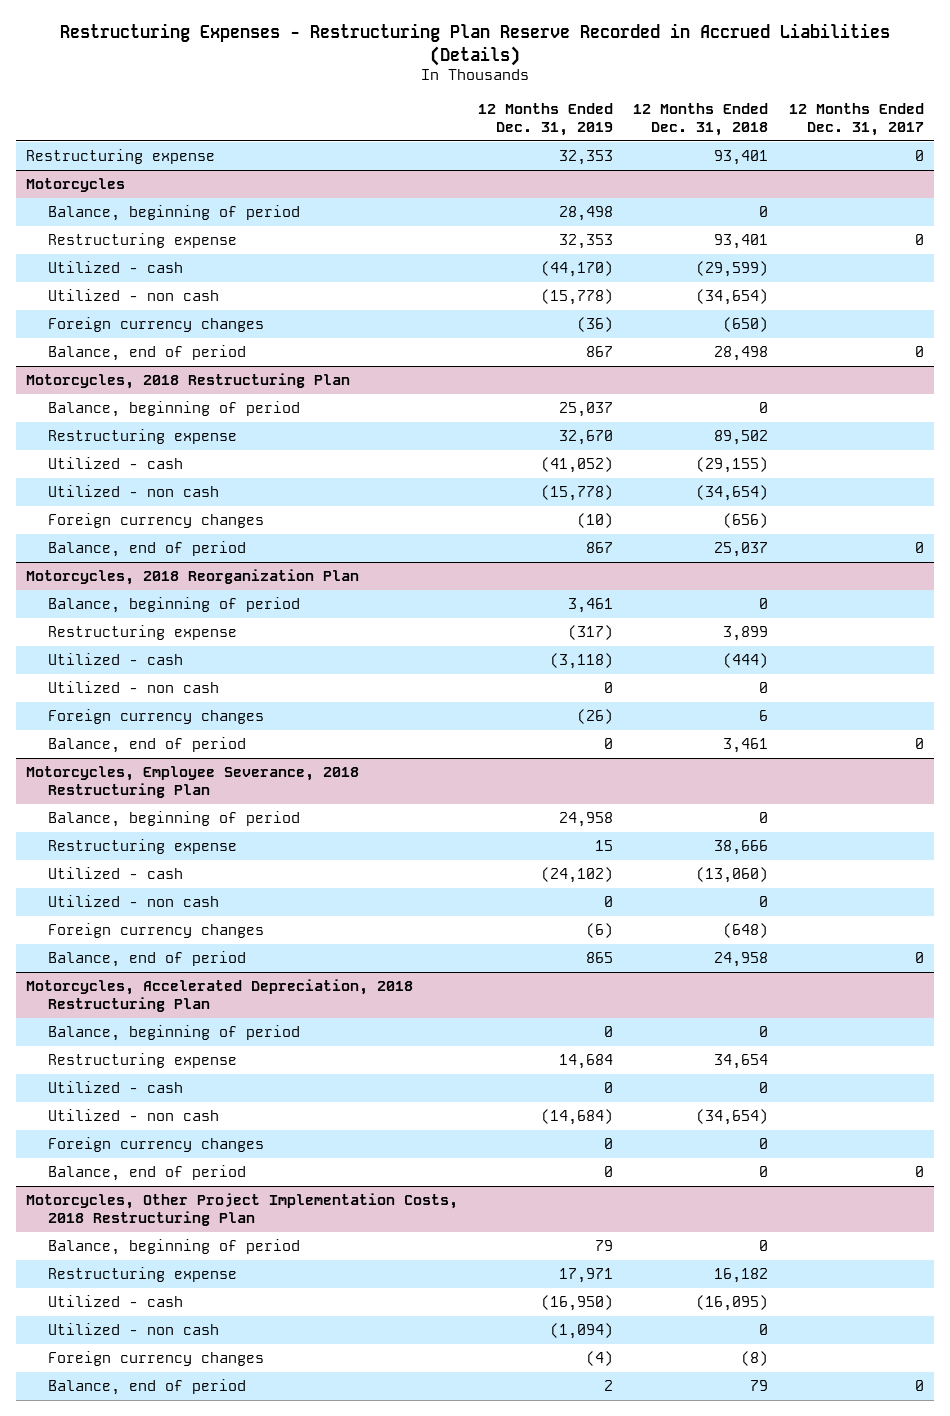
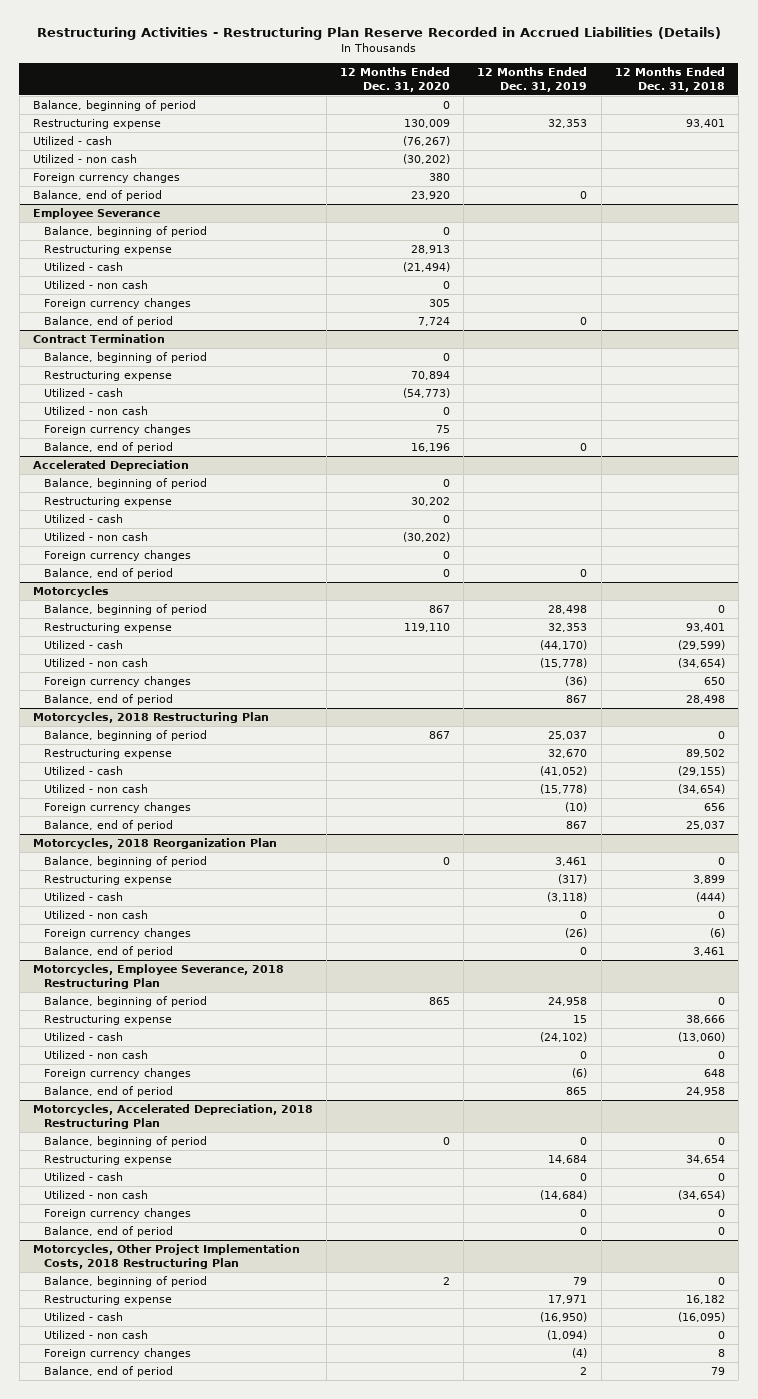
[59,23,890,66] Restructuring Expenses - Restructuring Plan Reserve Recorded in Accrued Liabilities (Details) -> [36,26,721,40] Restructuring Activities - Restructuring Plan Reserve Recorded in Accrued Liabilities (Details)
[788,102,924,136] 12 Months Ended Dec. 31, 2017 -> none
none -> [340,66,451,93] 12 Months Ended Dec. 31, 2020
none -> [32,99,196,111] Balance, beginning of period
none -> [32,135,112,145] Utilized - cash
none -> [32,153,137,163] Utilized - non cash
none -> [32,171,180,183] Foreign currency changes
none -> [32,189,162,201] Balance, end of period
none -> [32,207,160,219] Employee Severance
none -> [44,225,208,237] Balance, beginning of period
none -> [44,244,173,255] Restructuring expense
none -> [44,261,124,271] Utilized - cash
none -> [44,279,149,289] Utilized - non cash
none -> [44,297,192,309] Foreign currency changes
none -> [44,315,174,327] Balance, end of period
none -> [32,333,165,343] Contract Termination
none -> [44,351,208,363] Balance, beginning of period
none -> [44,370,173,381] Restructuring expense
none -> [44,387,124,397] Utilized - cash
none -> [44,405,149,415] Utilized - non cash
none -> [44,423,192,435] Foreign currency changes
none -> [44,441,174,453] Balance, end of period
none -> [32,459,189,471] Accelerated Depreciation
none -> [44,477,208,489] Balance, beginning of period
none -> [44,496,173,507] Restructuring expense
none -> [44,513,124,523] Utilized - cash
none -> [44,531,149,541] Utilized - non cash
none -> [44,549,192,561] Foreign currency changes
none -> [44,567,174,579] Balance, end of period
[723,317,769,333] (650) -> [703,676,725,685] 650
[723,513,769,529] (656) -> [703,802,725,811] 656
[759,710,769,722] 6 -> [709,927,725,938] (6)
[723,923,769,939] (648) -> [703,1068,725,1077] 648
[741,1351,769,1367] (8) -> [717,1348,725,1357] 8

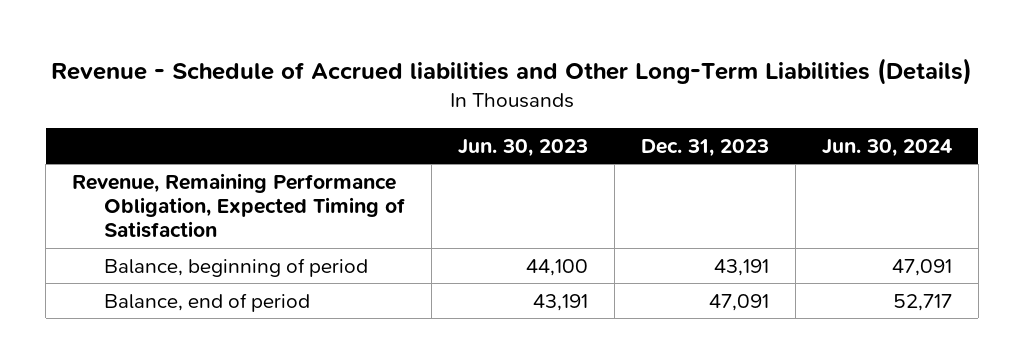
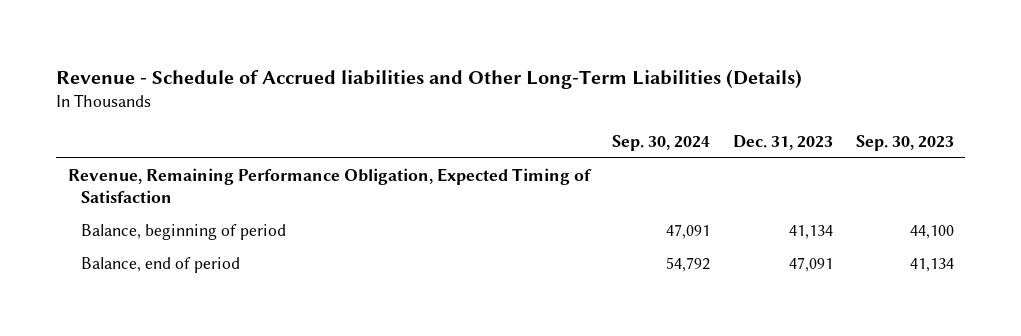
[458,138,589,157] Jun. 30, 2023 -> none
[821,138,952,157] Jun. 30, 2024 -> none
none -> [612,134,711,151] Sep. 30, 2024
none -> [855,134,954,151] Sep. 30, 2023
[714,258,770,276] 43,191 -> [789,225,834,240] 41,134

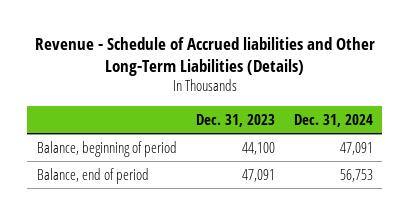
[612,134,711,151] Sep. 30, 2024 -> none
[855,134,954,151] Sep. 30, 2023 -> none
none -> [293,113,373,127] Dec. 31, 2024
[67,168,592,204] Revenue, Remaining Performance Obligation, Expected Timing of Satisfaction -> none
[789,225,834,240] 41,134 -> [241,141,275,155] 44,100

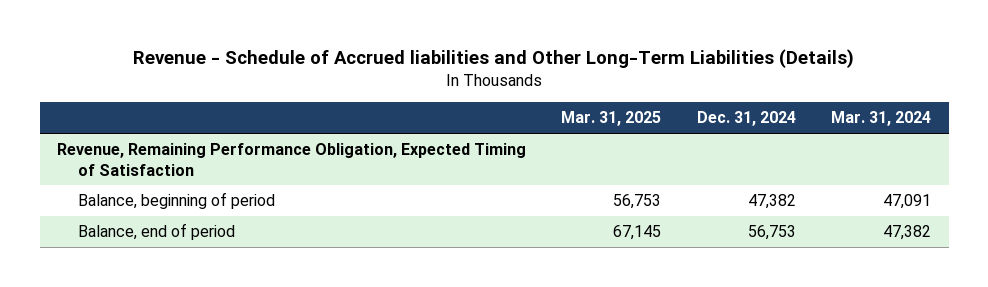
[195,113,275,127] Dec. 31, 2023 -> none
none -> [561,111,662,127] Mar. 31, 2025
none -> [830,111,931,127] Mar. 31, 2024
none -> [57,143,527,176] Revenue, Remaining Performance Obligation, Expected Timing of Satisfaction
[339,141,373,155] 47,091 -> [747,194,796,210] 47,382

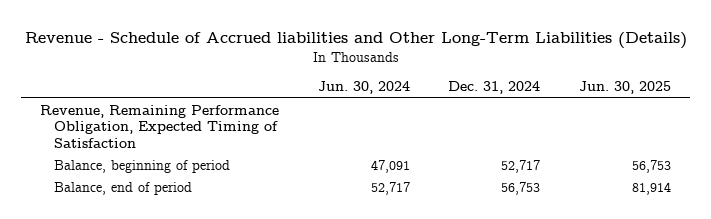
[561,111,662,127] Mar. 31, 2025 -> none
[830,111,931,127] Mar. 31, 2024 -> none
none -> [317,81,410,95] Jun. 30, 2024
none -> [579,81,672,95] Jun. 30, 2025
[747,194,796,210] 47,382 -> [501,159,541,173] 52,717

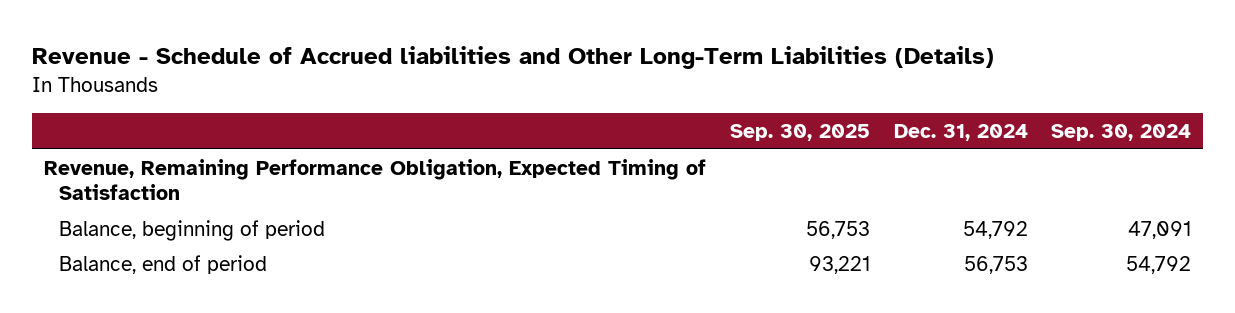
[317,81,410,95] Jun. 30, 2024 -> none
[579,81,672,95] Jun. 30, 2025 -> none
none -> [729,123,870,141] Sep. 30, 2025
none -> [1051,123,1192,141] Sep. 30, 2024
[501,159,541,173] 52,717 -> [962,220,1028,239] 54,792

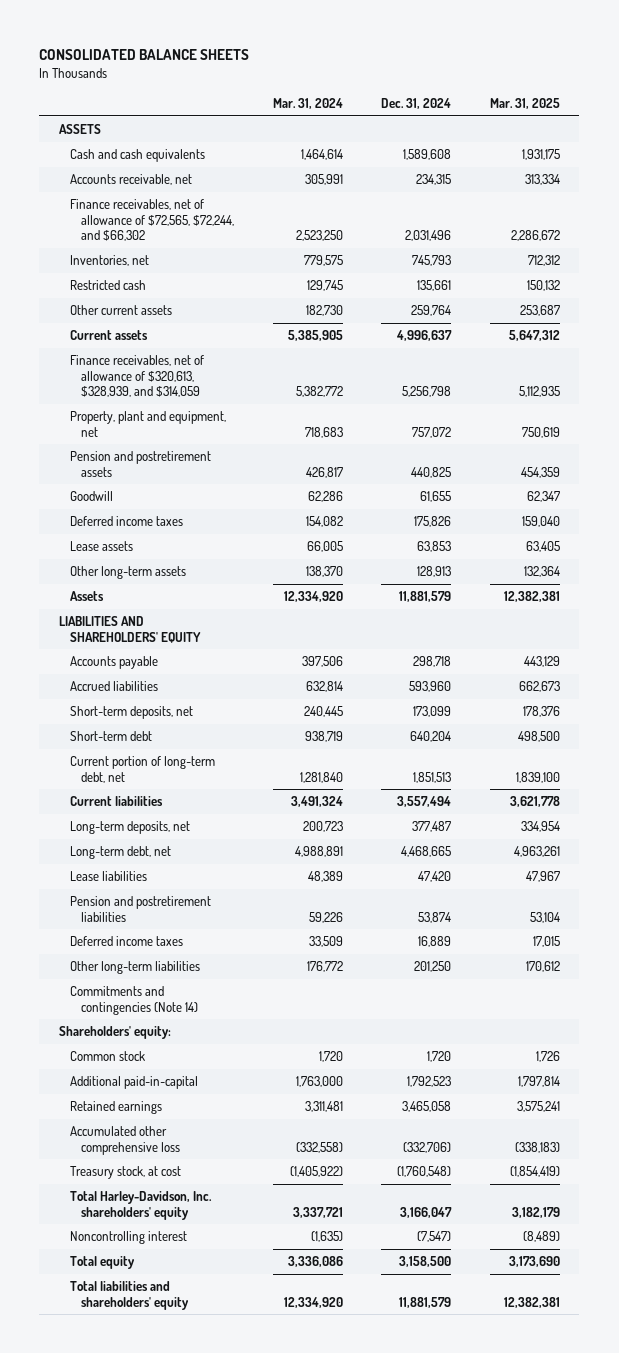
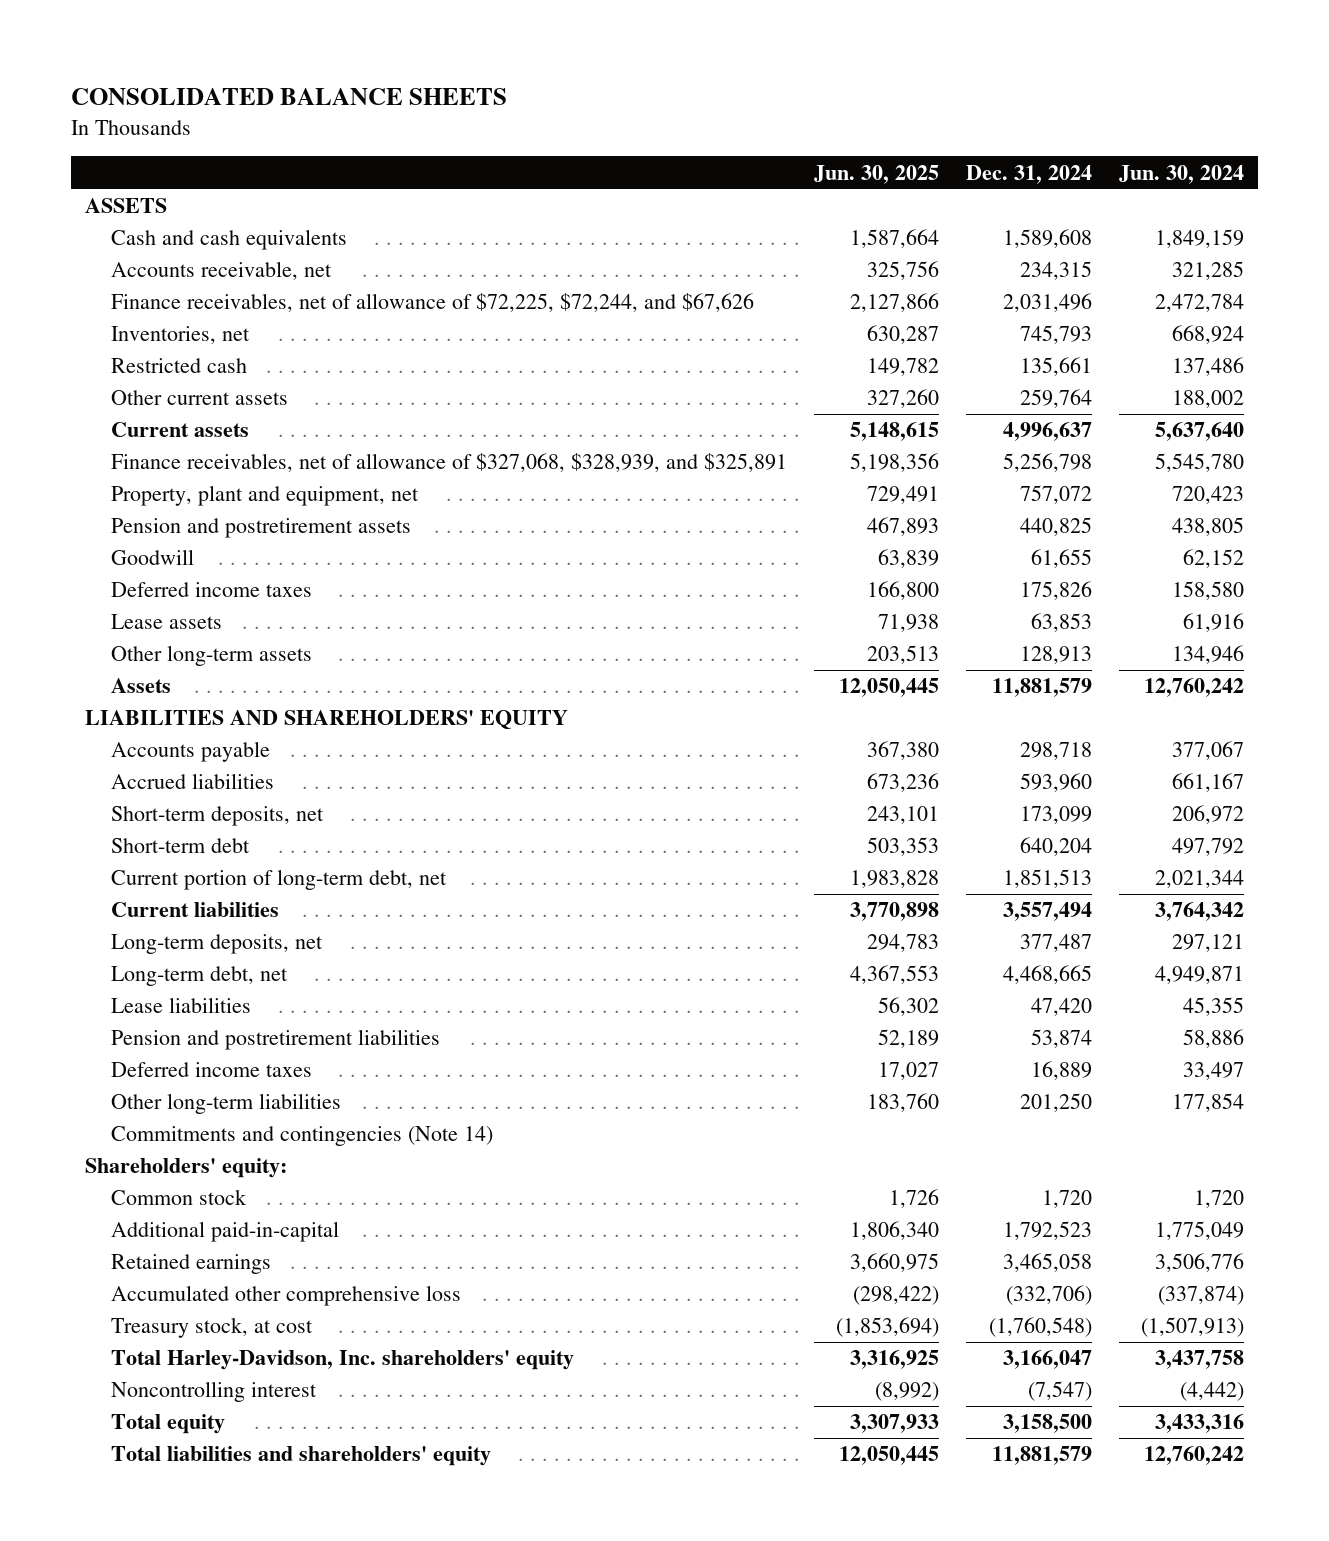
[272,98,343,110] Mar. 31, 2024 -> none
[489,98,560,110] Mar. 31, 2025 -> none
none -> [813,164,939,184] Jun. 30, 2025
none -> [1119,164,1245,184] Jun. 30, 2024
[69,199,235,242] Finance receivables, net of allowance of $72,565, $72,244, and $66,302 -> [110,293,754,313] Finance receivables, net of allowance of $72,225, $72,244, and $67,626
[69,355,204,398] Finance receivables, net of allowance of $320,613, $328,939, and $314,059 -> [110,453,787,473] Finance receivables, net of allowance of $327,068, $328,939, and $325,891

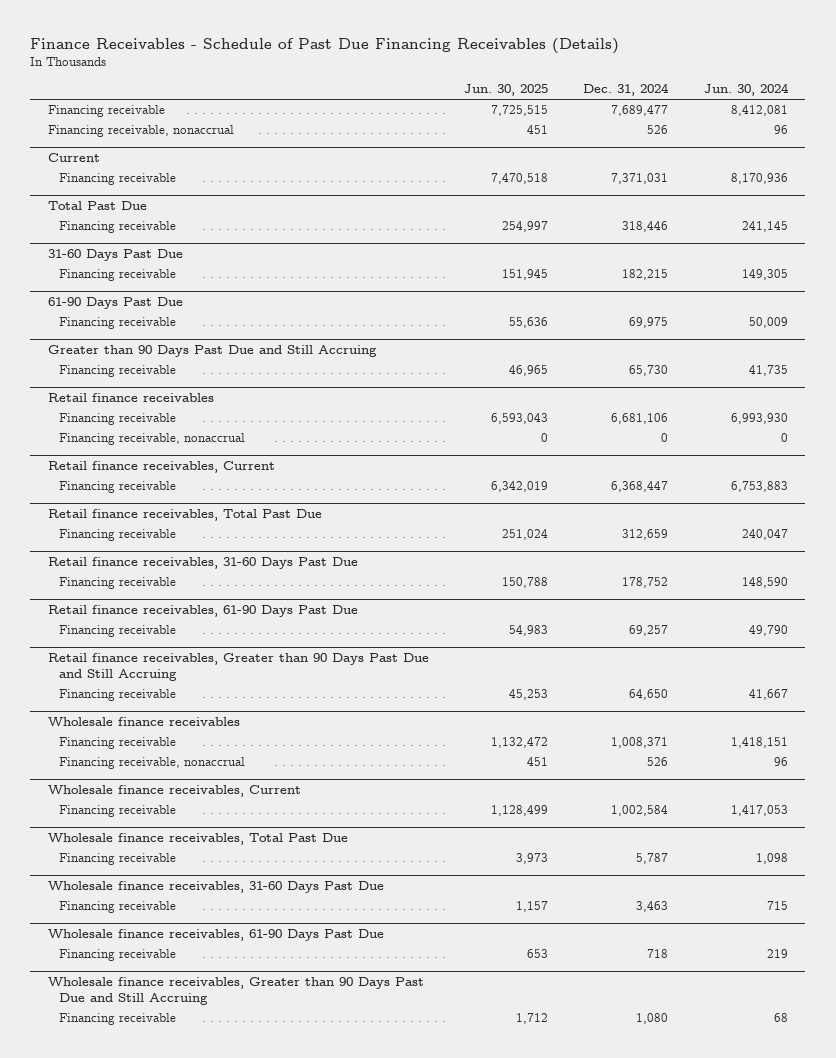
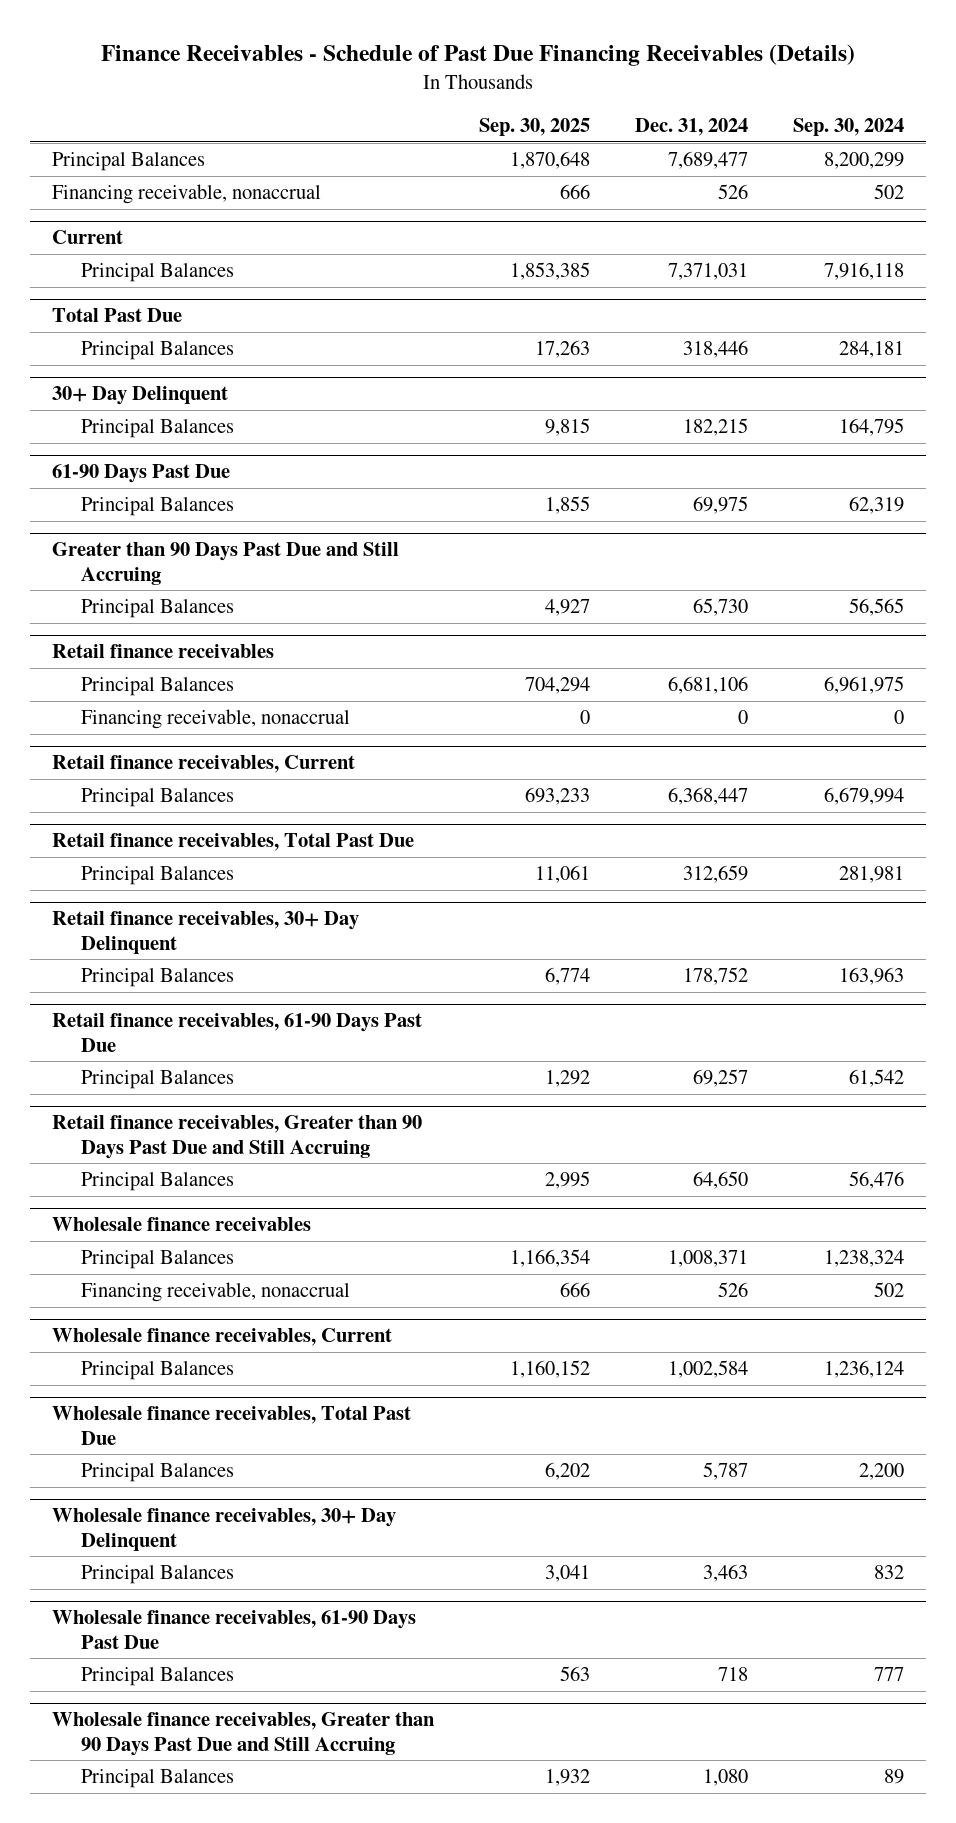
[464,84,549,97] Jun. 30, 2025 -> none
[703,83,789,97] Jun. 30, 2024 -> none
none -> [478,117,590,136] Sep. 30, 2025
none -> [792,117,904,136] Sep. 30, 2024
[47,105,165,118] Financing receivable -> [52,151,206,171] Principal Balances
[59,173,177,186] Financing receivable -> [80,262,234,282] Principal Balances
[59,221,177,234] Financing receivable -> [80,340,234,360] Principal Balances
[47,249,183,262] 31-60 Days Past Due -> [52,386,229,406] 30+ Day Delinquent
[59,269,177,282] Financing receivable -> [80,418,234,438] Principal Balances
[59,317,177,330] Financing receivable -> [80,496,234,516] Principal Balances
[59,365,177,378] Financing receivable -> [80,598,234,618] Principal Balances
[59,413,177,426] Financing receivable -> [80,676,234,696] Principal Balances
[59,481,177,494] Financing receivable -> [80,787,234,807] Principal Balances
[47,557,358,570] Retail finance receivables, 31-60 Days Past Due -> none
[59,529,177,542] Financing receivable -> [80,865,234,885] Principal Balances
none -> [52,911,360,954] Retail finance receivables, 30+ Day Delinquent
[59,577,177,590] Financing receivable -> [80,967,234,987] Principal Balances
[59,625,177,638] Financing receivable -> [80,1069,234,1089] Principal Balances
[59,689,177,702] Financing receivable -> [80,1171,234,1191] Principal Balances
[59,737,177,750] Financing receivable -> [80,1249,234,1269] Principal Balances
[59,805,177,818] Financing receivable -> [80,1360,234,1380] Principal Balances
[47,881,384,894] Wholesale finance receivables, 31-60 Days Past Due -> none
[59,853,177,866] Financing receivable -> [80,1462,234,1482] Principal Balances
none -> [52,1508,397,1551] Wholesale finance receivables, 30+ Day Delinquent
[59,901,177,914] Financing receivable -> [80,1564,234,1584] Principal Balances
[59,949,177,962] Financing receivable -> [80,1666,234,1686] Principal Balances
[59,1013,177,1026] Financing receivable -> [80,1768,234,1788] Principal Balances

